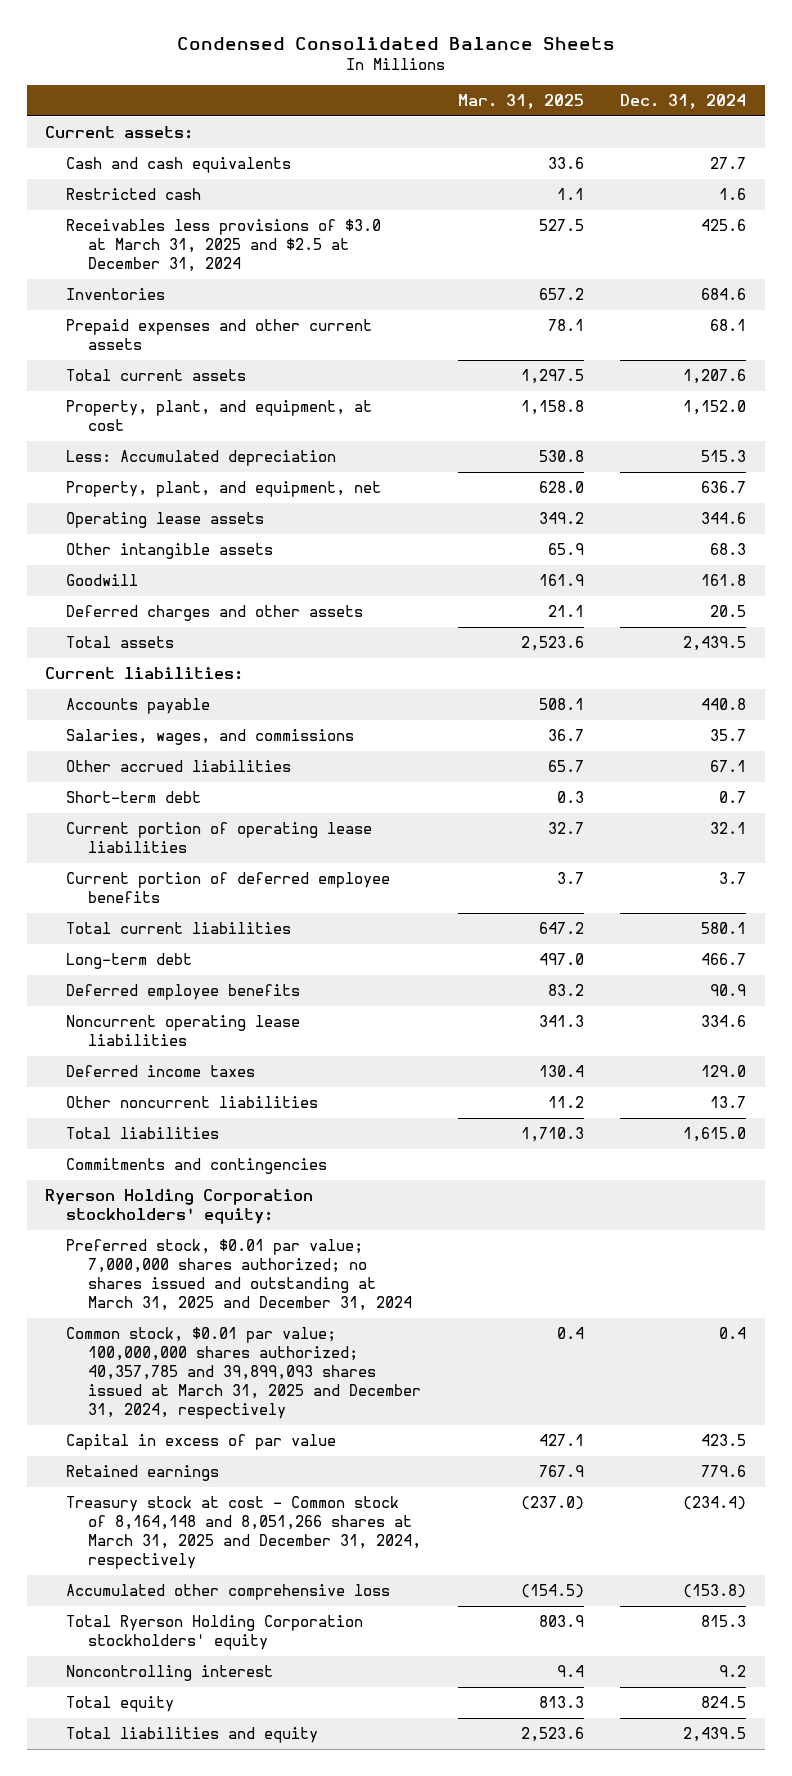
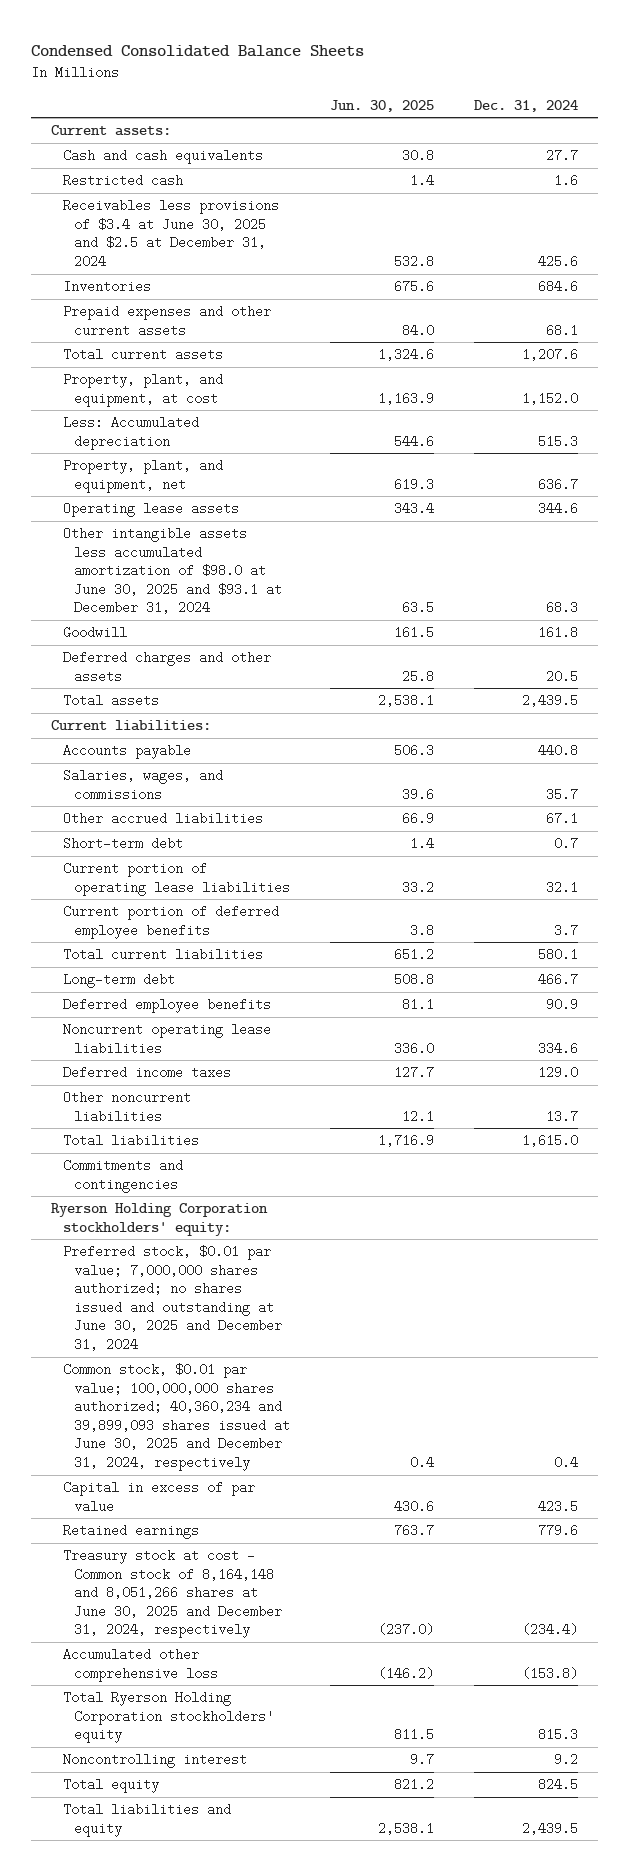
[457,94,584,110] Mar. 31, 2025 -> none
none -> [329,99,434,112] Jun. 30, 2025
[66,219,382,273] Receivables less provisions of $3.0 at March 31, 2025 and $2.5 at December 31, 2024 -> [62,199,279,268] Receivables less provisions of $3.4 at June 30, 2025 and $2.5 at December 31, 2024
[66,543,274,560] Other intangible assets -> [62,527,282,615] Other intangible assets less accumulated amortization of $98.0 at June 30, 2025 and $93.1 at December 31, 2024
[66,1239,412,1312] Preferred stock, $0.01 par value; 7,000,000 shares authorized; no shares issued and outstanding at March 31, 2025 and December 31, 2024 -> [62,1245,282,1352] Preferred stock, $0.01 par value; 7,000,000 shares authorized; no shares issued and outstanding at June 30, 2025 and December 31, 2024
[66,1327,421,1420] Common stock, $0.01 par value; 100,000,000 shares authorized; 40,357,785 and 39,899,093 shares issued at March 31, 2025 and December 31, 2024, respectively -> [62,1363,290,1472] Common stock, $0.01 par value; 100,000,000 shares authorized; 40,360,234 and 39,899,093 shares issued at June 30, 2025 and December 31, 2024, respectively
[66,1496,421,1570] Treasury stock at cost - Common stock of 8,164,148 and 8,051,266 shares at March 31, 2025 and December 31, 2024, respectively -> [62,1549,282,1639] Treasury stock at cost - Common stock of 8,164,148 and 8,051,266 shares at June 30, 2025 and December 31, 2024, respectively

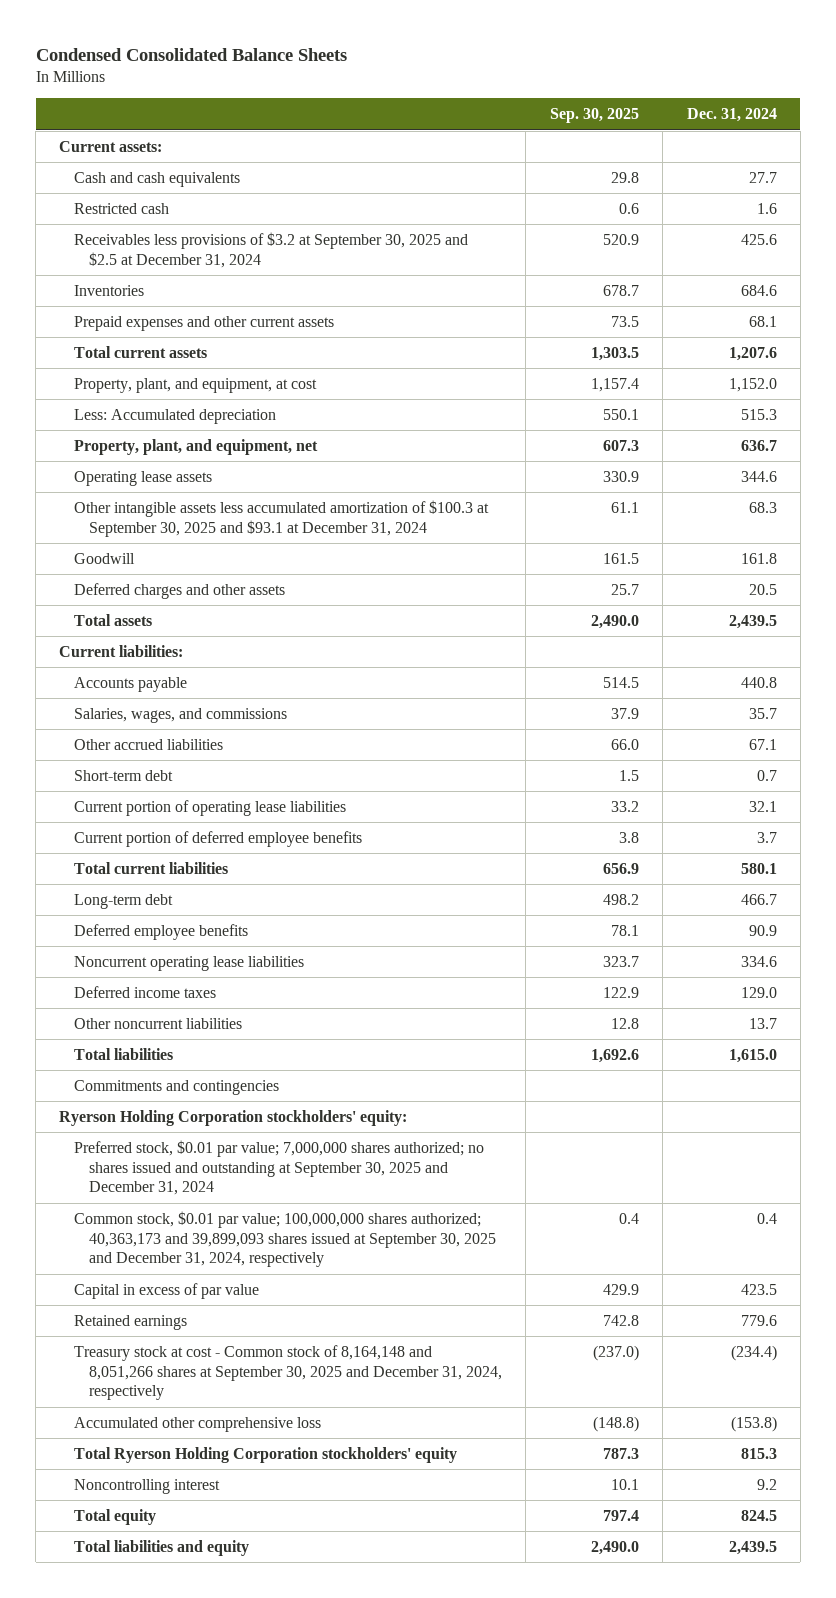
[329,99,434,112] Jun. 30, 2025 -> none
none -> [549,108,639,124] Sep. 30, 2025
[62,199,279,268] Receivables less provisions of $3.4 at June 30, 2025 and $2.5 at December 31, 2024 -> [74,231,469,268] Receivables less provisions of $3.2 at September 30, 2025 and $2.5 at December 31, 2024
[62,527,282,615] Other intangible assets less accumulated amortization of $98.0 at June 30, 2025 and $93.1 at December 31, 2024 -> [74,499,490,537] Other intangible assets less accumulated amortization of $100.3 at September 30, 2025 and $93.1 at December 31, 2024
[62,1245,282,1352] Preferred stock, $0.01 par value; 7,000,000 shares authorized; no shares issued and outstanding at June 30, 2025 and December 31, 2024 -> [74,1139,485,1196] Preferred stock, $0.01 par value; 7,000,000 shares authorized; no shares issued and outstanding at September 30, 2025 and December 31, 2024
[62,1363,290,1472] Common stock, $0.01 par value; 100,000,000 shares authorized; 40,360,234 and 39,899,093 shares issued at June 30, 2025 and December 31, 2024, respectively -> [74,1210,497,1268] Common stock, $0.01 par value; 100,000,000 shares authorized; 40,363,173 and 39,899,093 shares issued at September 30, 2025 and December 31, 2024, respectively
[62,1549,282,1639] Treasury stock at cost - Common stock of 8,164,148 and 8,051,266 shares at June 30, 2025 and December 31, 2024, respectively -> [74,1344,503,1401] Treasury stock at cost - Common stock of 8,164,148 and 8,051,266 shares at September 30, 2025 and December 31, 2024, respectively

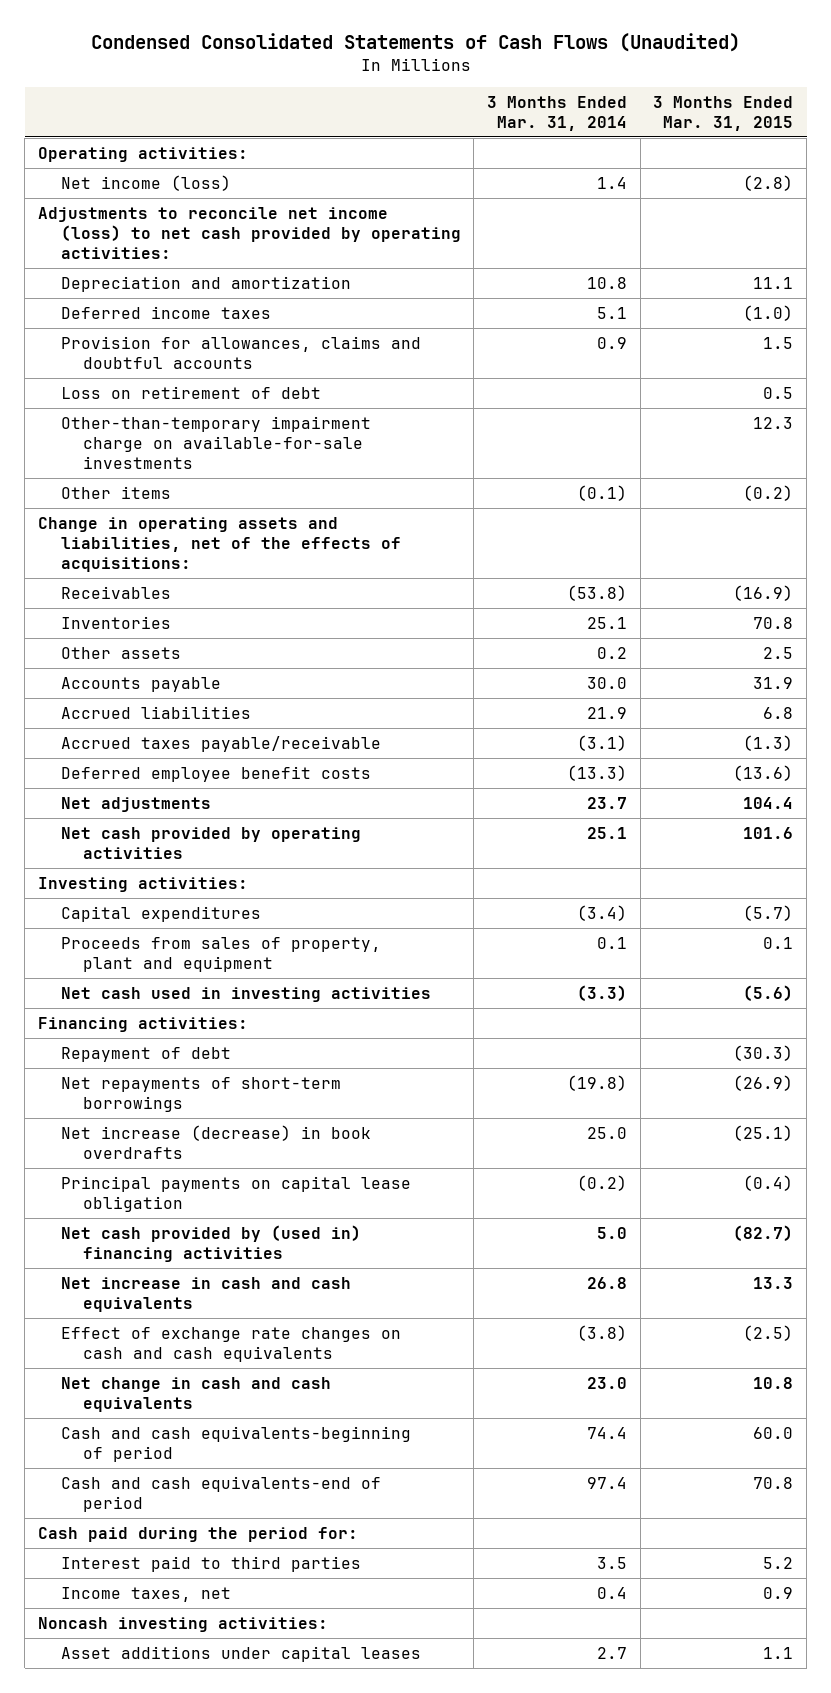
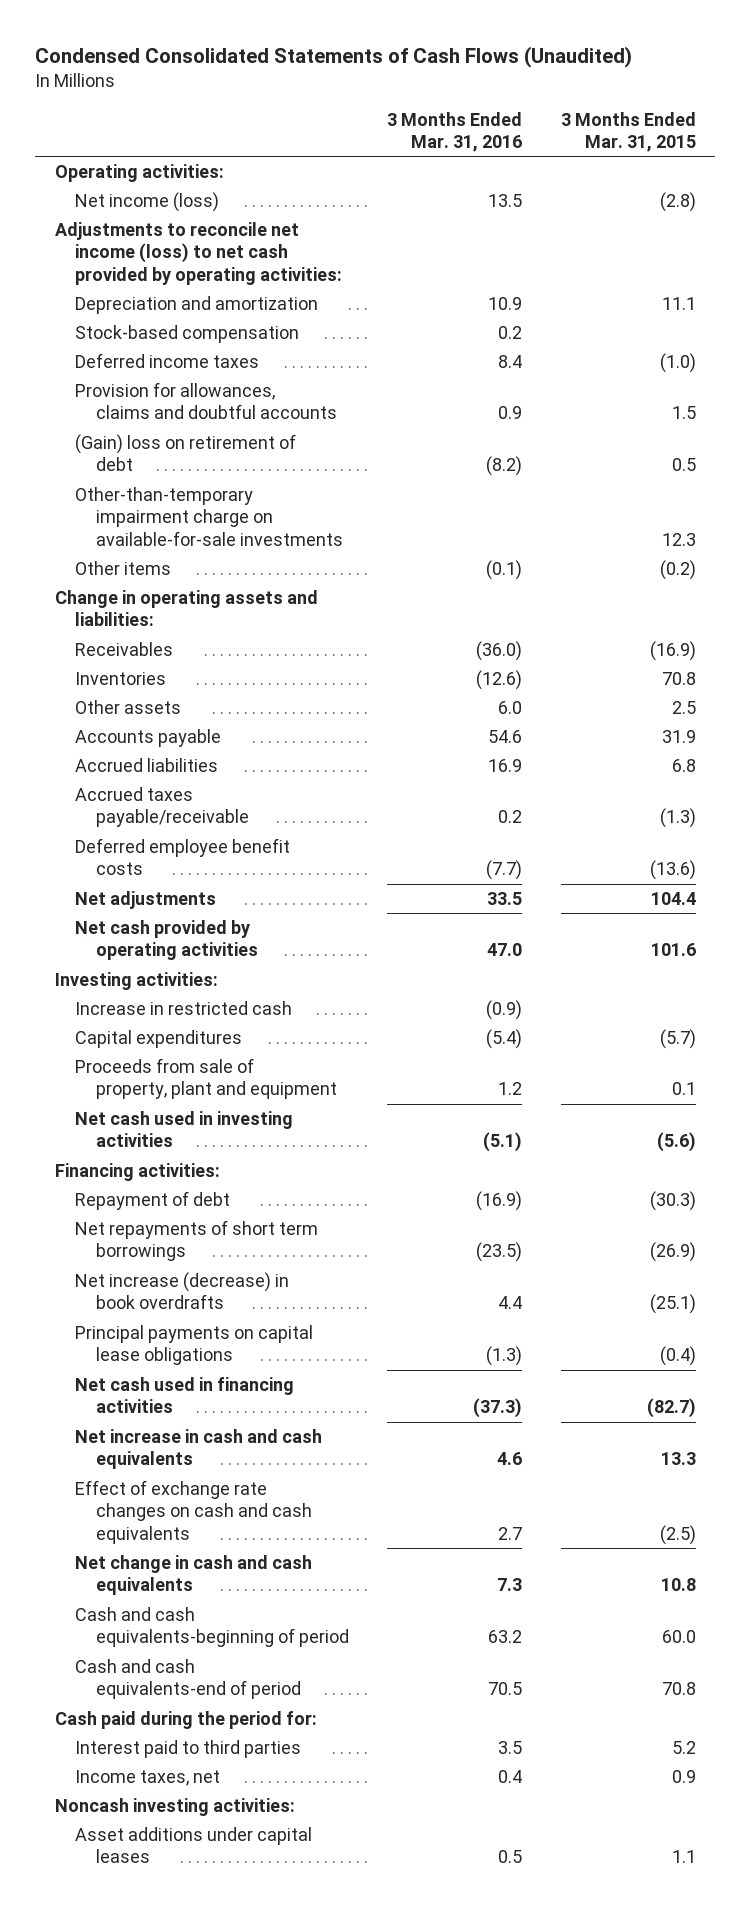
[487,95,628,131] 3 Months Ended Mar. 31, 2014 -> none
none -> [387,111,523,153] 3 Months Ended Mar. 31, 2016
none -> [75,324,300,343] Stock-based compensation
[60,385,321,399] Loss on retirement of debt -> [75,433,297,472] (Gain) loss on retirement of debt
[37,516,401,572] Change in operating assets and liabilities, net of the effects of acquisitions: -> [54,589,318,627] Change in operating assets and liabilities:
none -> [75,1000,293,1015] Increase in restricted cash
[60,936,381,972] Proceeds from sales of property, plant and equipment -> [75,1057,337,1100] Proceeds from sale of property, plant and equipment
[60,1076,341,1112] Net repayments of short-term borrowings -> [75,1219,319,1262] Net repayments of short term borrowings
[60,1175,411,1212] Principal payments on capital lease obligation -> [75,1324,314,1366] Principal payments on capital lease obligations
[60,1224,361,1262] Net cash provided by (used in) financing activities -> [75,1376,295,1414] Net cash used in financing activities

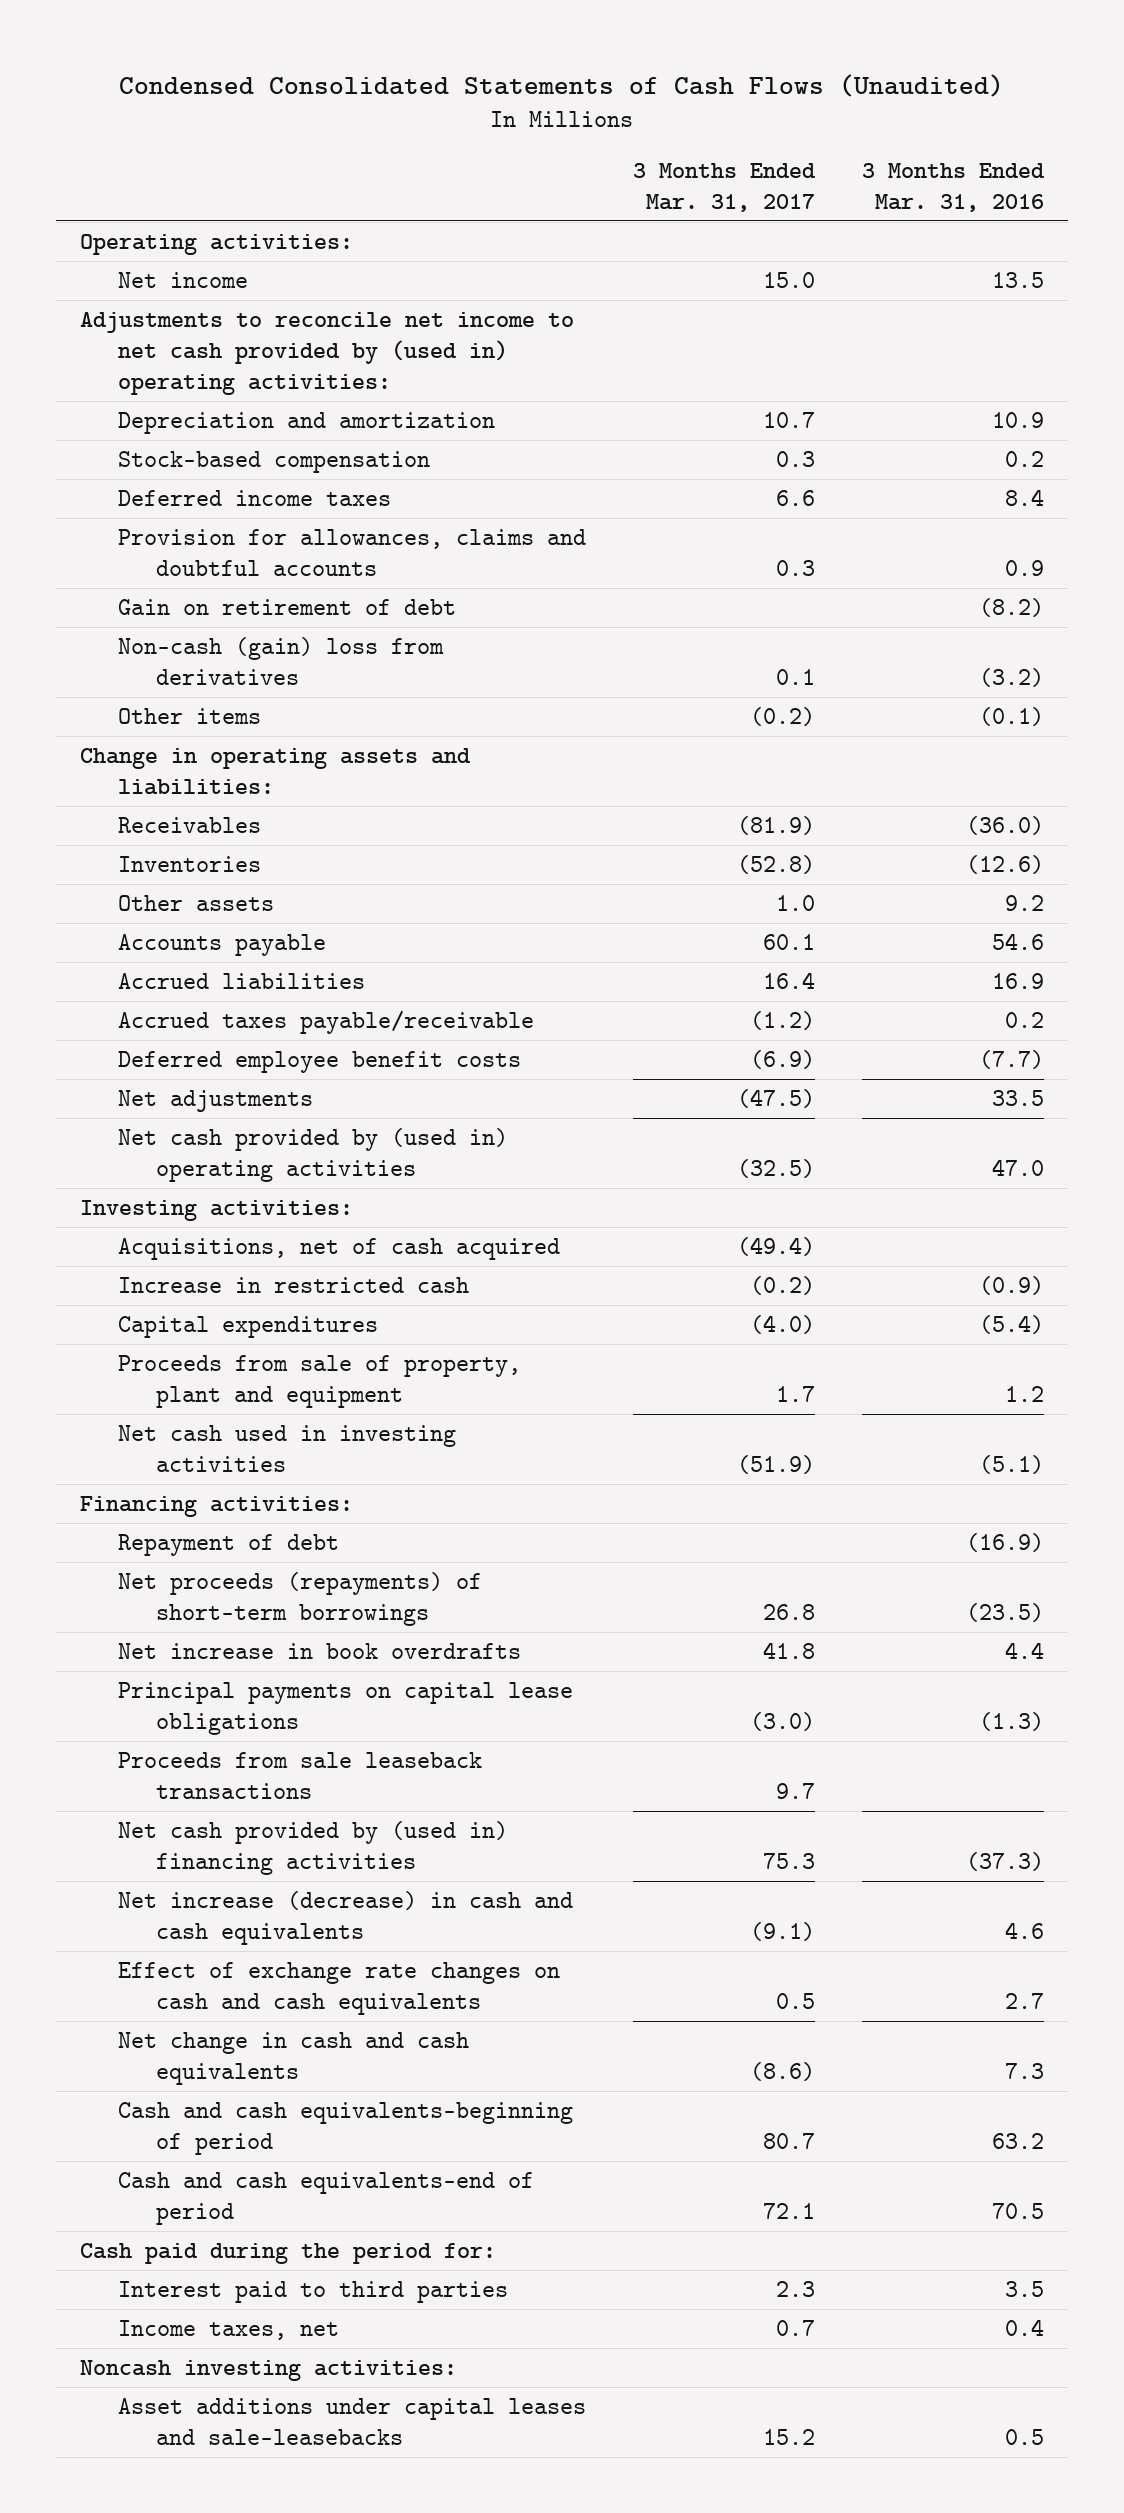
[560,111,696,153] 3 Months Ended Mar. 31, 2015 -> none
none -> [633,162,817,212] 3 Months Ended Mar. 31, 2017
[75,191,220,212] Net income (loss) -> [118,271,249,288] Net income
[54,221,343,286] Adjustments to reconcile net income (loss) to net cash provided by operating activities: -> [79,311,574,395] Adjustments to reconcile net income to net cash provided by (used in) operating activities:
[75,486,343,547] Other-than-temporary impairment charge on available-for-sale investments -> none
[75,433,297,472] (Gain) loss on retirement of debt -> [118,598,457,615] Gain on retirement of debt
none -> [118,636,445,685] Non-cash (gain) loss from derivatives
[498,700,523,714] 6.0 -> [1005,894,1045,911] 9.2
[75,919,258,961] Net cash provided by operating activities -> [118,1127,509,1182] Net cash provided by (used in) operating activities
none -> [118,1237,561,1260] Acquisitions, net of cash acquired
[75,1219,319,1262] Net repayments of short term borrowings -> [118,1571,483,1626] Net proceeds (repayments) of short-term borrowings
[75,1271,290,1310] Net increase (decrease) in book overdrafts -> [118,1642,522,1659] Net increase in book overdrafts
none -> [118,1751,483,1799] Proceeds from sale leaseback transactions
[75,1376,295,1414] Net cash used in financing activities -> [118,1820,509,1875] Net cash provided by (used in) financing activities
[75,1428,323,1470] Net increase in cash and cash equivalents -> [118,1890,574,1945] Net increase (decrease) in cash and cash equivalents
[75,1826,313,1864] Asset additions under capital leases -> [118,2397,587,2445] Asset additions under capital leases and sale-leasebacks

